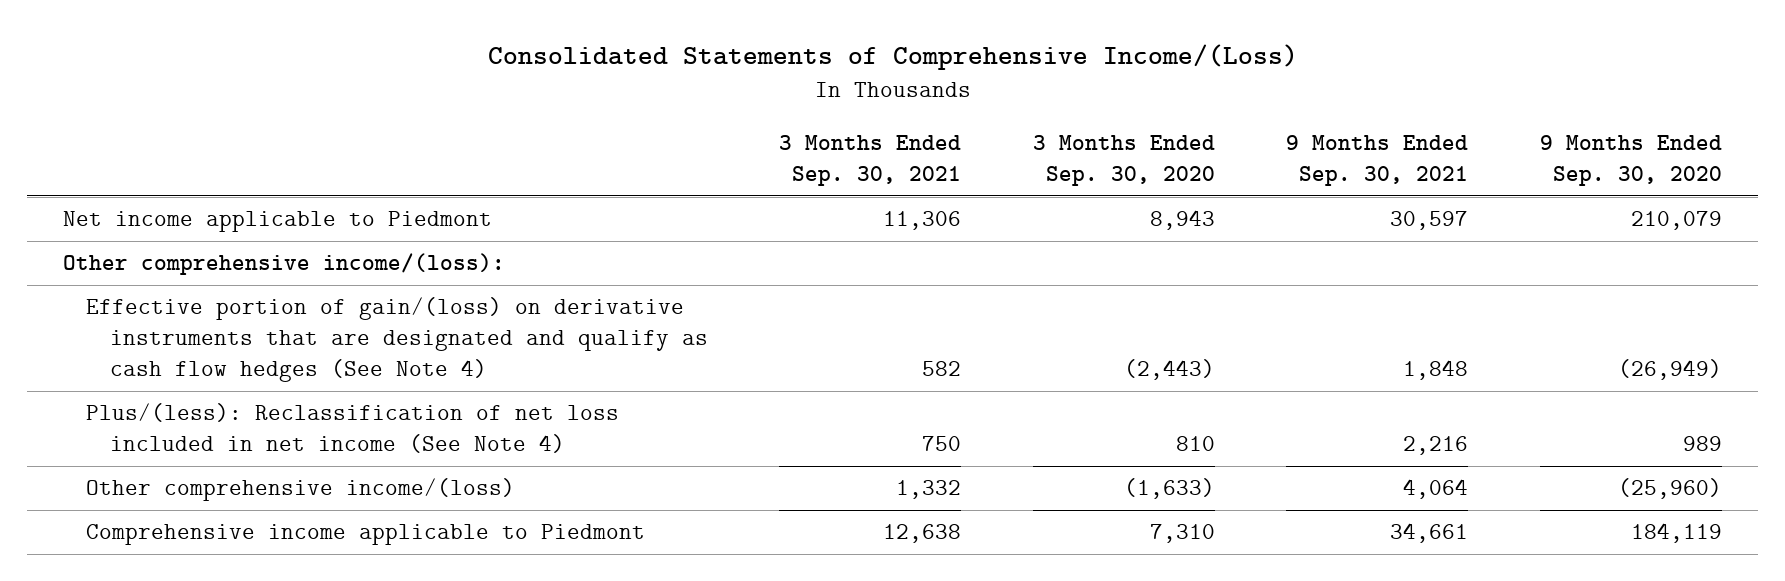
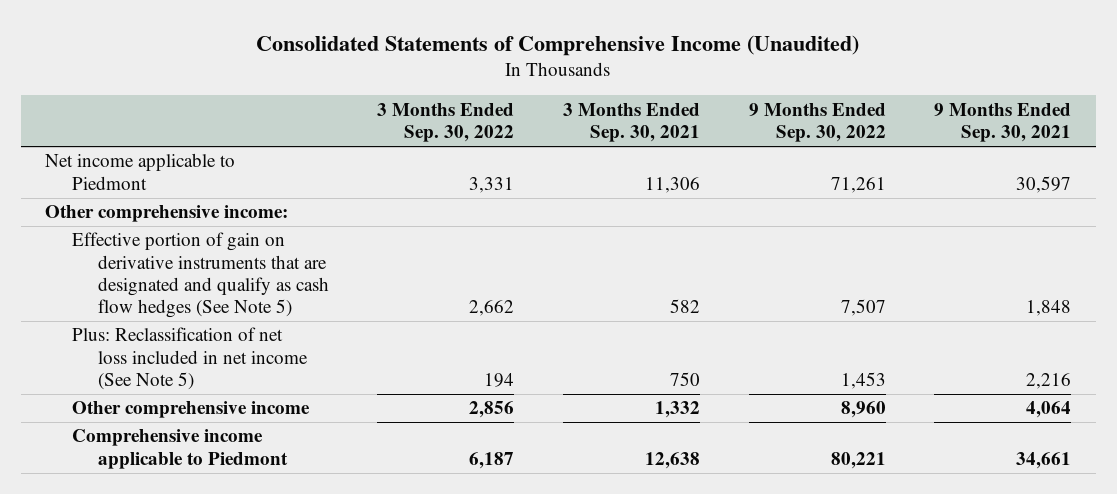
[487,44,1298,71] Consolidated Statements of Comprehensive Income/(Loss) -> [256,34,860,56] Consolidated Statements of Comprehensive Income (Unaudited)
[1032,134,1215,186] 3 Months Ended Sep. 30, 2020 -> none
[1540,134,1723,186] 9 Months Ended Sep. 30, 2020 -> none
none -> [377,102,515,143] 3 Months Ended Sep. 30, 2022
none -> [748,102,886,143] 9 Months Ended Sep. 30, 2022
[63,253,506,276] Other comprehensive income/(loss): -> [45,205,289,223] Other comprehensive income:
[86,297,708,383] Effective portion of gain/(loss) on derivative instruments that are designated and qualify as cash flow hedges (See Note 4) -> [71,232,329,319] Effective portion of gain on derivative instruments that are designated and qualify as cash flow hedges (See Note 5)
[86,403,620,454] Plus/(less): Reclassification of net loss included in net income (See Note 4) -> [71,327,308,390] Plus: Reclassification of net loss included in net income (See Note 5)
[86,478,516,502] Other comprehensive income/(loss) -> [71,401,310,419] Other comprehensive income

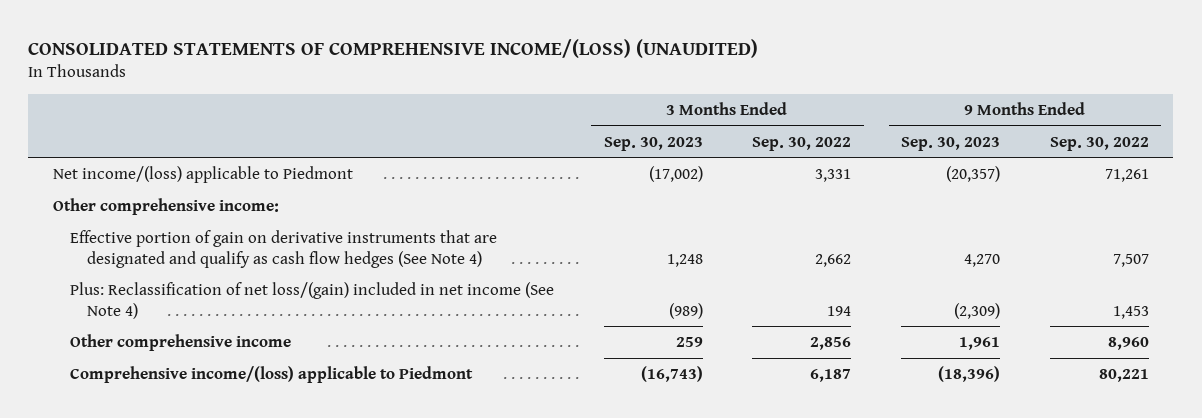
[256,34,860,56] Consolidated Statements of Comprehensive Income (Unaudited) -> [28,38,759,58] CONSOLIDATED STATEMENTS OF COMPREHENSIVE INCOME/(LOSS) (UNAUDITED)
[562,102,700,143] 3 Months Ended Sep. 30, 2021 -> none
[934,102,1072,143] 9 Months Ended Sep. 30, 2021 -> none
none -> [603,136,703,151] Sep. 30, 2023
none -> [900,136,1000,151] Sep. 30, 2023
[45,153,236,190] Net income applicable to Piedmont -> [53,166,354,184] Net income/(loss) applicable to Piedmont
[71,232,329,319] Effective portion of gain on derivative instruments that are designated and qualify as cash flow hedges (See Note 5) -> [70,230,498,268] Effective portion of gain on derivative instruments that are designated and qualify as cash flow hedges (See Note 4)
[71,327,308,390] Plus: Reclassification of net loss included in net income (See Note 5) -> [70,282,555,319] Plus: Reclassification of net loss/(gain) included in net income (See Note 4)
[71,429,288,469] Comprehensive income applicable to Piedmont -> [70,366,474,384] Comprehensive income/(loss) applicable to Piedmont

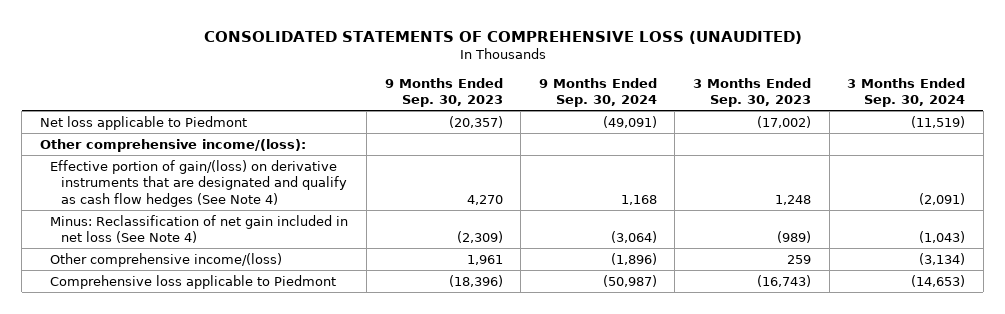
[28,38,759,58] CONSOLIDATED STATEMENTS OF COMPREHENSIVE INCOME/(LOSS) (UNAUDITED) -> [203,30,802,44] CONSOLIDATED STATEMENTS OF COMPREHENSIVE LOSS (UNAUDITED)
[752,136,852,151] Sep. 30, 2022 -> none
[1049,136,1149,151] Sep. 30, 2022 -> none
none -> [538,77,657,108] 9 Months Ended Sep. 30, 2024
none -> [847,77,966,108] 3 Months Ended Sep. 30, 2024
[53,166,354,184] Net income/(loss) applicable to Piedmont -> [39,115,247,130] Net loss applicable to Piedmont
[53,198,280,216] Other comprehensive income: -> [39,138,306,152] Other comprehensive income/(loss):
[70,230,498,268] Effective portion of gain on derivative instruments that are designated and qualify as cash flow hedges (See Note 4) -> [50,159,347,207] Effective portion of gain/(loss) on derivative instruments that are designated and qualify as cash flow hedges (See Note 4)
[70,282,555,319] Plus: Reclassification of net loss/(gain) included in net income (See Note 4) -> [50,214,349,244] Minus: Reclassification of net gain included in net loss (See Note 4)
[70,334,292,352] Other comprehensive income -> [50,252,283,267] Other comprehensive income/(loss)
[70,366,474,384] Comprehensive income/(loss) applicable to Piedmont -> [50,274,337,289] Comprehensive loss applicable to Piedmont

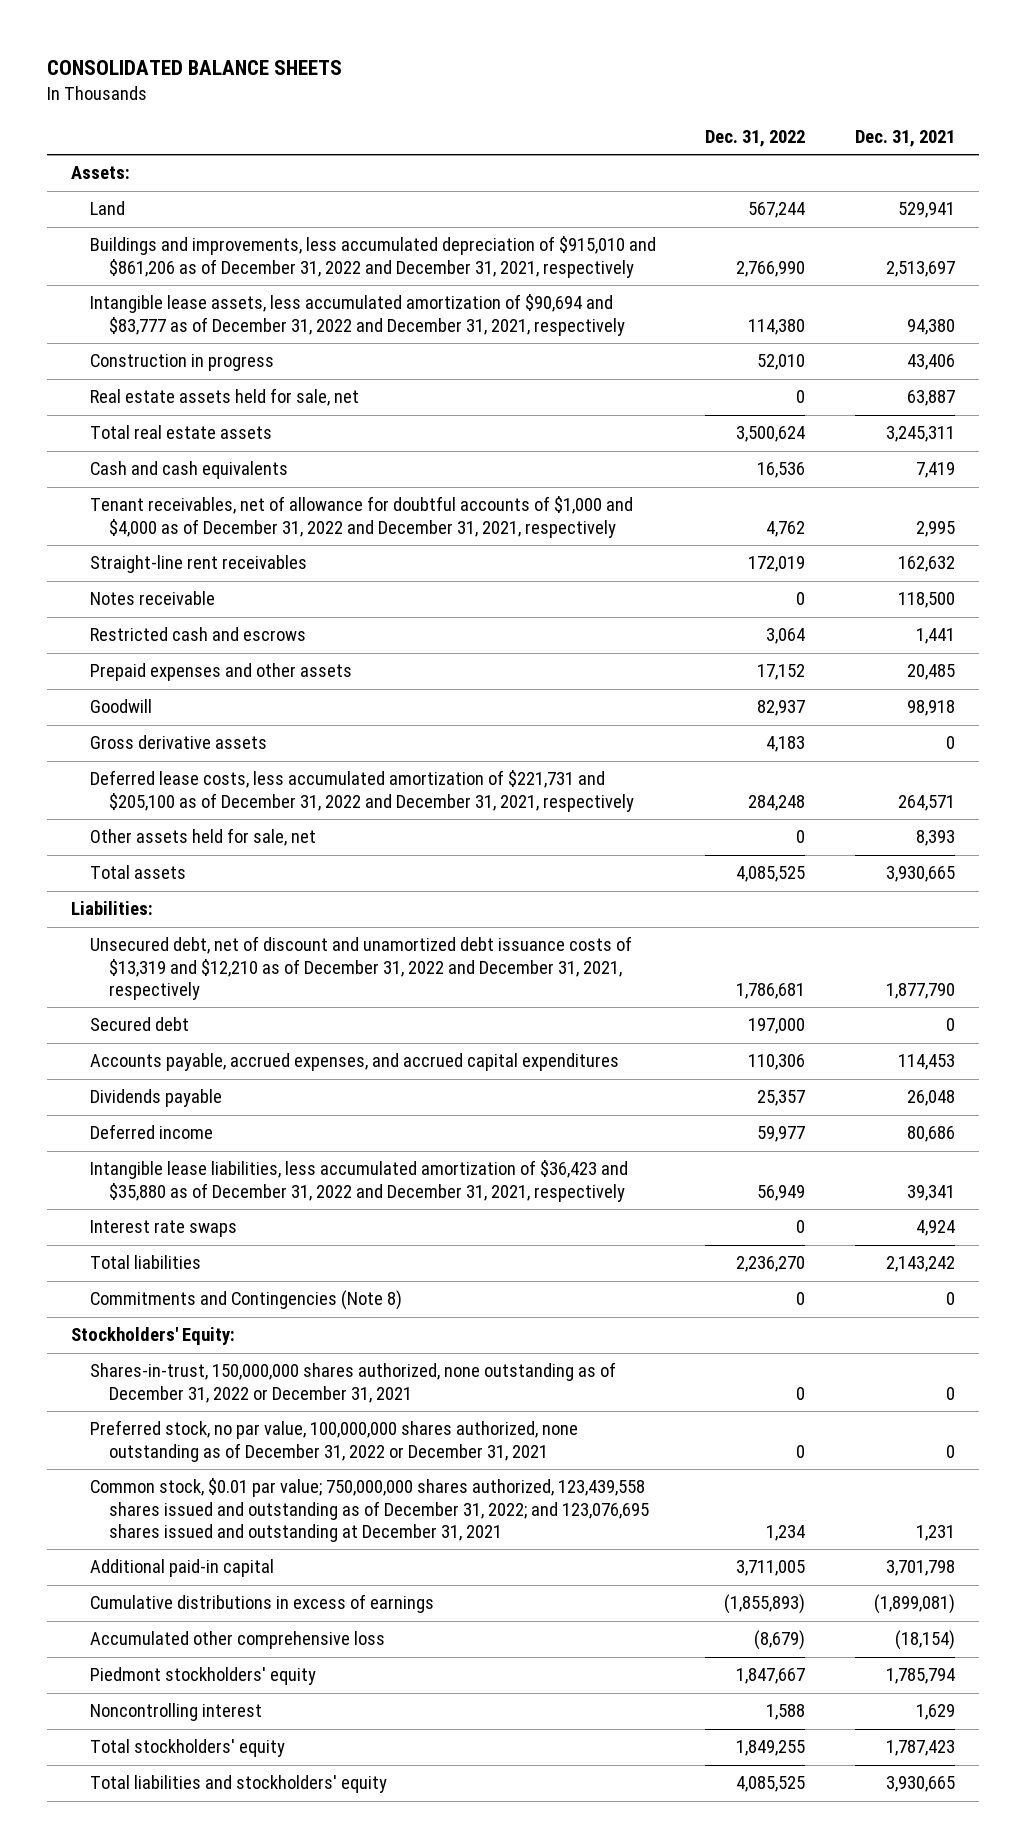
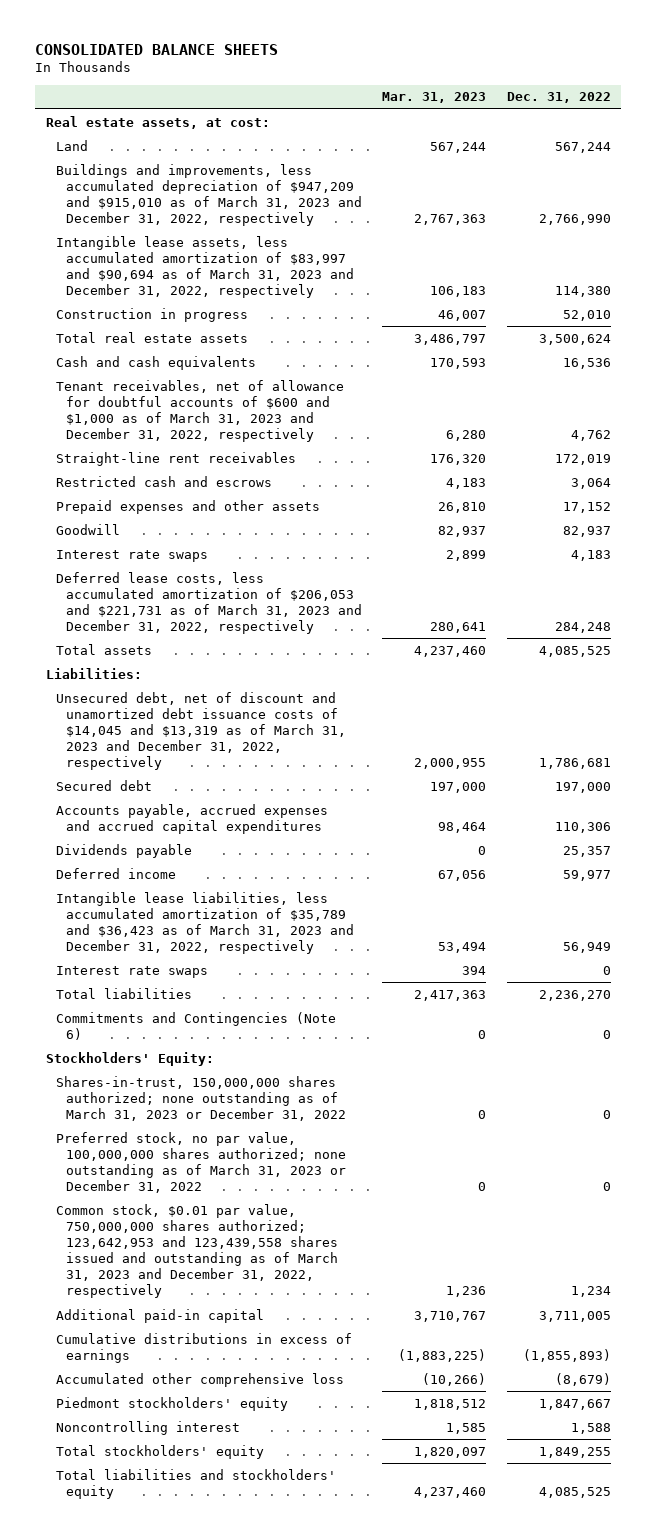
[854,130,955,148] Dec. 31, 2021 -> none
none -> [382,92,487,104] Mar. 31, 2023
[71,166,131,180] Assets: -> none
none -> [45,115,270,129] Real estate assets, at cost:
[89,236,656,278] Buildings and improvements, less accumulated depreciation of $915,010 and $861,206 as of December 31, 2022 and December 31, 2021, respectively -> [55,163,362,227] Buildings and improvements, less accumulated depreciation of $947,209 and $915,010 as of March 31, 2023 and December 31, 2022, respectively
[89,294,625,336] Intangible lease assets, less accumulated amortization of $90,694 and $83,777 as of December 31, 2022 and December 31, 2021, respectively -> [55,235,354,299] Intangible lease assets, less accumulated amortization of $83,997 and $90,694 as of March 31, 2023 and December 31, 2022, respectively
[89,388,359,407] Real estate assets held for sale, net -> none
[89,496,633,538] Tenant receivables, net of allowance for doubtful accounts of $1,000 and $4,000 as of December 31, 2022 and December 31, 2021, respectively -> [55,379,344,443] Tenant receivables, net of allowance for doubtful accounts of $600 and $1,000 as of March 31, 2023 and December 31, 2022, respectively
[89,591,215,606] Notes receivable -> none
[89,828,316,847] Other assets held for sale, net -> none
[89,735,267,750] Gross derivative assets -> [55,549,208,562] Interest rate swaps
[89,770,634,812] Deferred lease costs, less accumulated amortization of $221,731 and $205,100 as of December 31, 2022 and December 31, 2021, respectively -> [55,571,362,635] Deferred lease costs, less accumulated amortization of $206,053 and $221,731 as of March 31, 2023 and December 31, 2022, respectively
[89,936,632,1000] Unsecured debt, net of discount and unamortized debt issuance costs of $13,319 and $12,210 as of December 31, 2022 and December 31, 2021, respectively -> [55,691,346,771] Unsecured debt, net of discount and unamortized debt issuance costs of $14,045 and $13,319 as of March 31, 2023 and December 31, 2022, respectively
[89,1053,619,1072] Accounts payable, accrued expenses, and accrued capital expenditures -> [55,803,328,834] Accounts payable, accrued expenses and accrued capital expenditures
[89,1160,628,1202] Intangible lease liabilities, less accumulated amortization of $36,423 and $35,880 as of December 31, 2022 and December 31, 2021, respectively -> [55,891,354,955] Intangible lease liabilities, less accumulated amortization of $35,789 and $36,423 as of March 31, 2023 and December 31, 2022, respectively
[89,1290,402,1311] Commitments and Contingencies (Note 8) -> [55,1011,336,1040] Commitments and Contingencies (Note 6)
[89,1362,616,1403] Shares-in-trust, 150,000,000 shares authorized, none outstanding as of December 31, 2022 or December 31, 2021 -> [55,1075,346,1121] Shares-in-trust, 150,000,000 shares authorized; none outstanding as of March 31, 2023 or December 31, 2022
[89,1420,578,1462] Preferred stock, no par value, 100,000,000 shares authorized, none outstanding as of December 31, 2022 or December 31, 2021 -> [55,1131,346,1194] Preferred stock, no par value, 100,000,000 shares authorized; none outstanding as of March 31, 2023 or December 31, 2022
[89,1478,649,1542] Common stock, $0.01 par value; 750,000,000 shares authorized, 123,439,558 shares issued and outstanding as of December 31, 2022; and 123,076,695 shares issued and outstanding at December 31, 2021 -> [55,1203,338,1299] Common stock, $0.01 par value, 750,000,000 shares authorized; 123,642,953 and 123,439,558 shares issued and outstanding as of March 31, 2023 and December 31, 2022, respectively

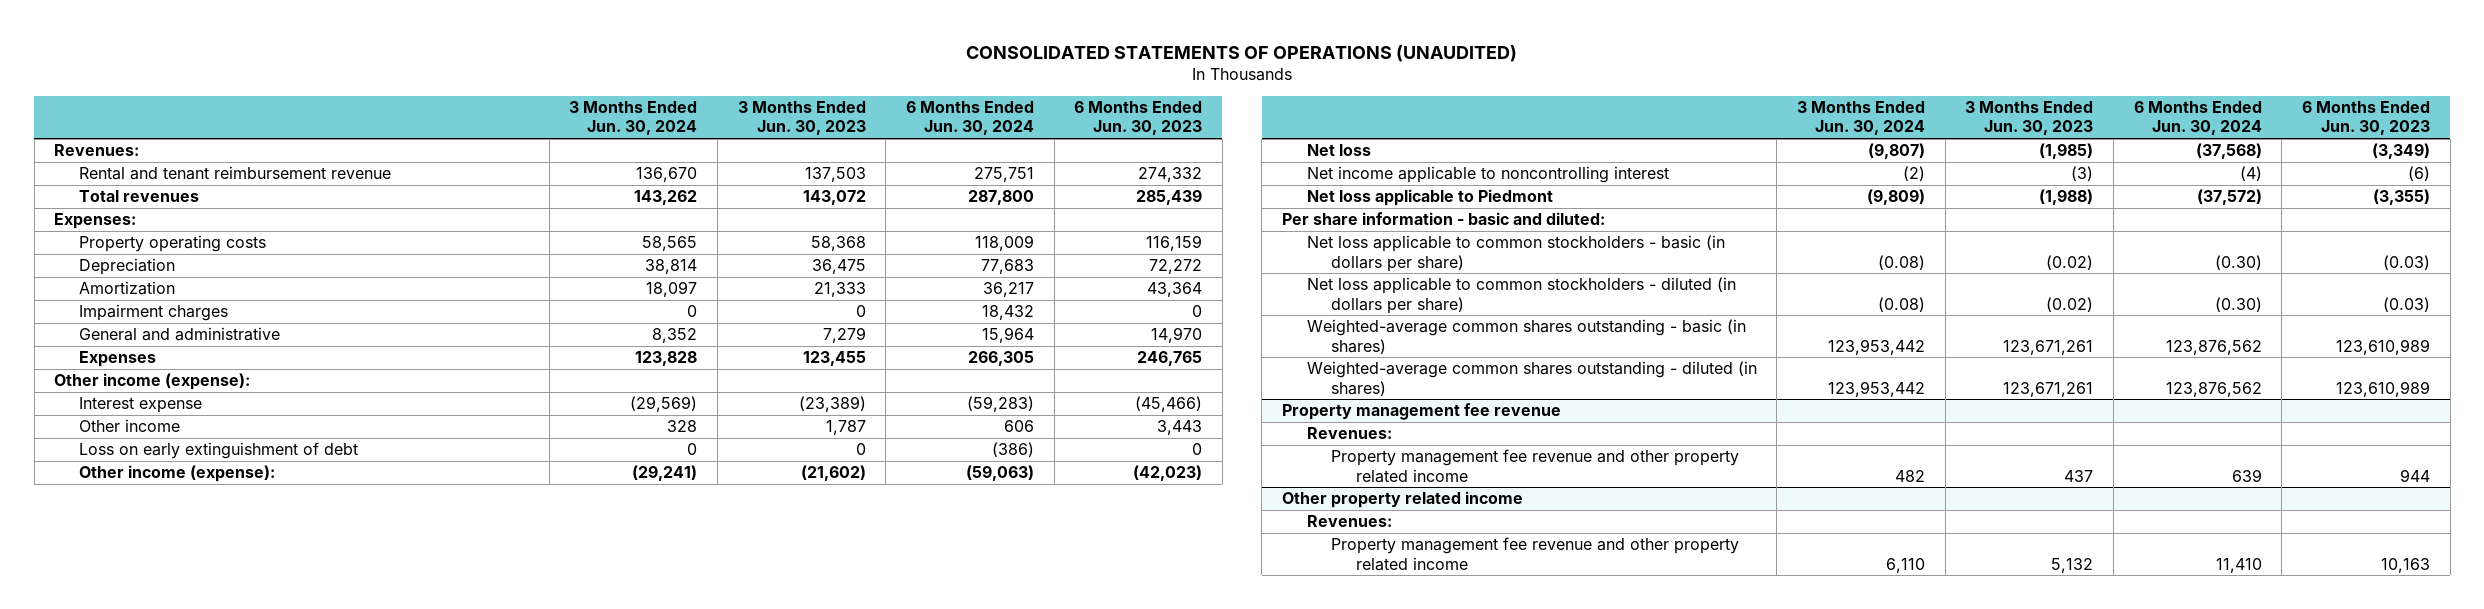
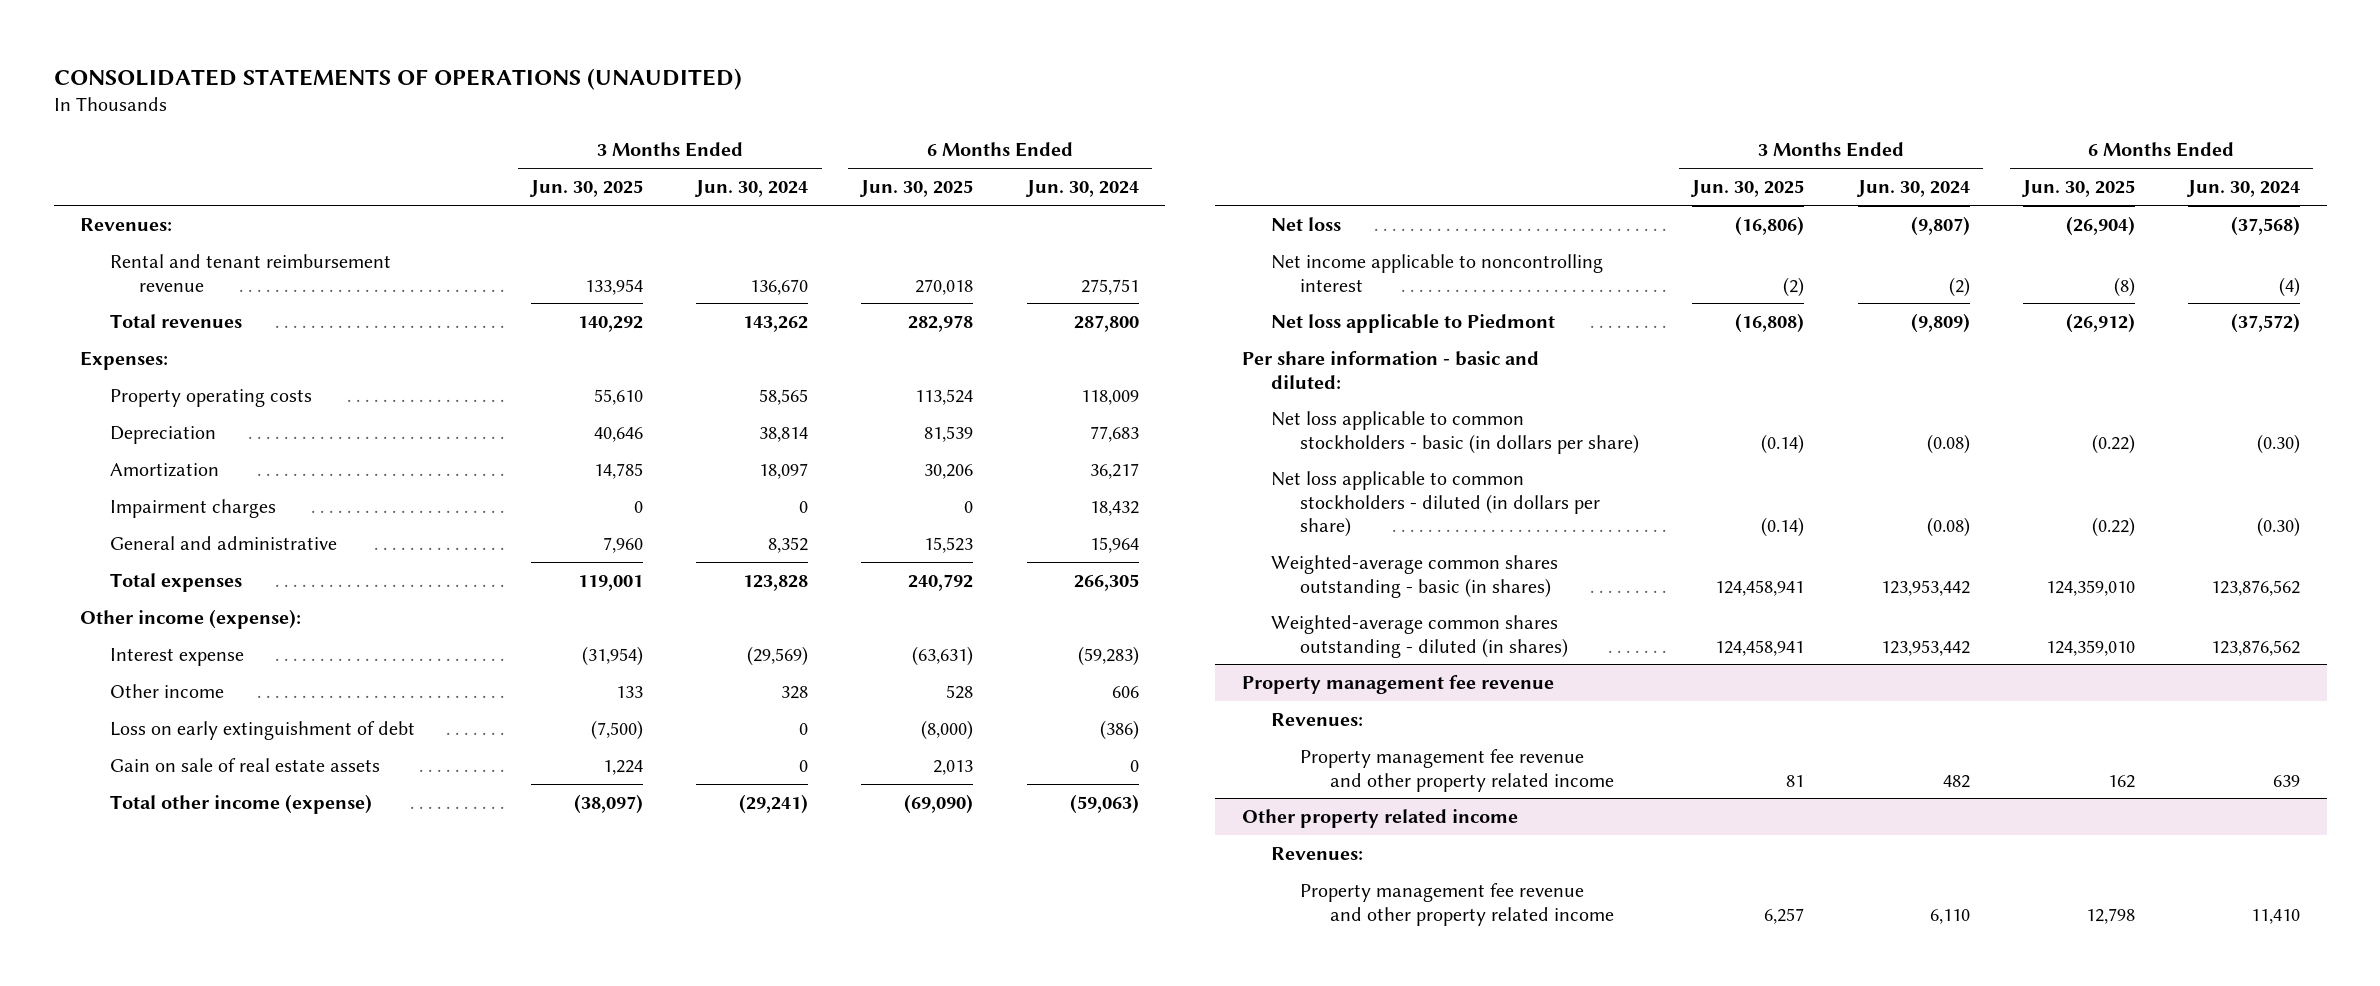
[737,101,866,136] 3 Months Ended Jun. 30, 2023 -> none
[1074,101,1203,136] 6 Months Ended Jun. 30, 2023 -> none
none -> [529,180,644,198] Jun. 30, 2025
none -> [859,180,974,198] Jun. 30, 2025
[79,351,157,368] Expenses -> [109,572,242,592] Total expenses
none -> [109,757,380,772] Gain on sale of real estate assets
[79,465,276,483] Other income (expense): -> [109,793,372,814] Total other income (expense)

